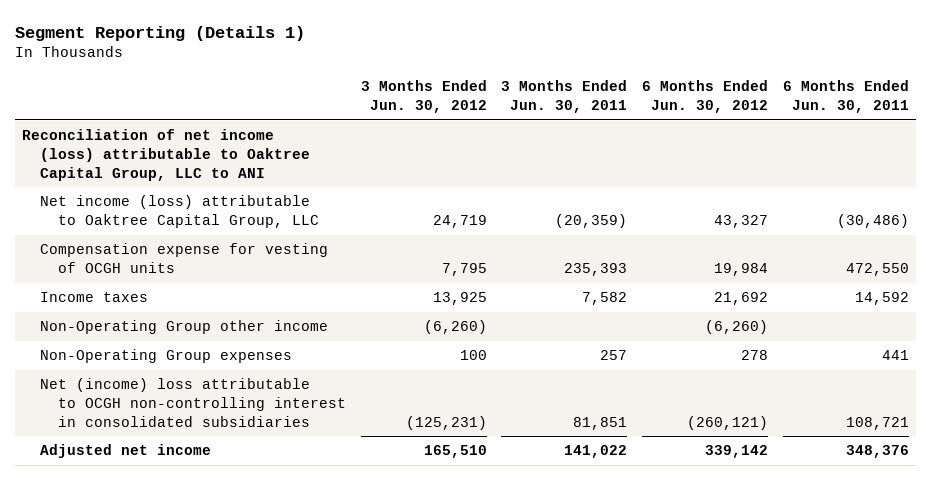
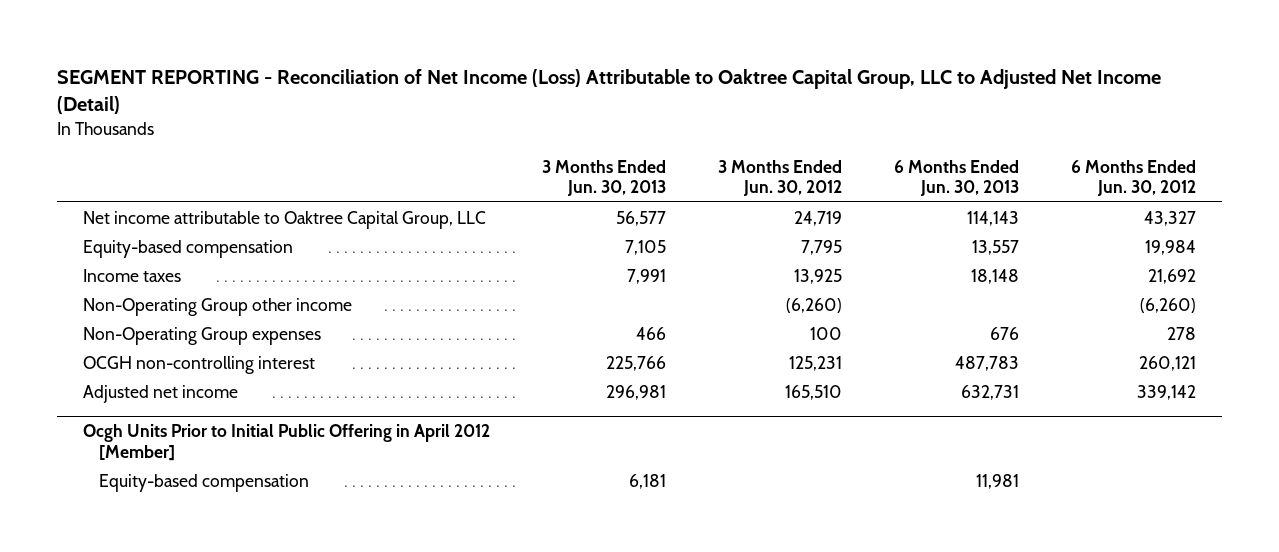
[14,25,305,41] Segment Reporting (Details 1) -> [57,69,1162,115] SEGMENT REPORTING - Reconciliation of Net Income (Loss) Attributable to Oaktree Capital Group, LLC to Adjusted Net Income (Detail)
[501,80,628,114] 3 Months Ended Jun. 30, 2011 -> none
[782,80,909,114] 6 Months Ended Jun. 30, 2011 -> none
none -> [541,159,666,197] 3 Months Ended Jun. 30, 2013
none -> [893,159,1019,197] 6 Months Ended Jun. 30, 2013
[22,129,311,181] Reconciliation of net income (loss) attributable to Oaktree Capital Group, LLC to ANI -> none
[40,195,320,228] Net income (loss) attributable to Oaktree Capital Group, LLC -> [83,210,487,229] Net income attributable to Oaktree Capital Group, LLC
[40,243,329,273] Compensation expense for vesting of OCGH units -> [83,239,294,258] Equity-based compensation
[40,378,347,427] Net (income) loss attributable to OCGH non-controlling interest in consolidated subsidiaries -> [83,355,316,374] OCGH non-controlling interest
[405,415,487,430] (125,231) -> [788,355,842,371] 125,231
[687,415,769,430] (260,121) -> [1138,355,1196,371] 260,121
none -> [83,424,491,461] Ocgh Units Prior to Initial Public Offering in April 2012 [Member]
none -> [98,473,309,492] Equity-based compensation

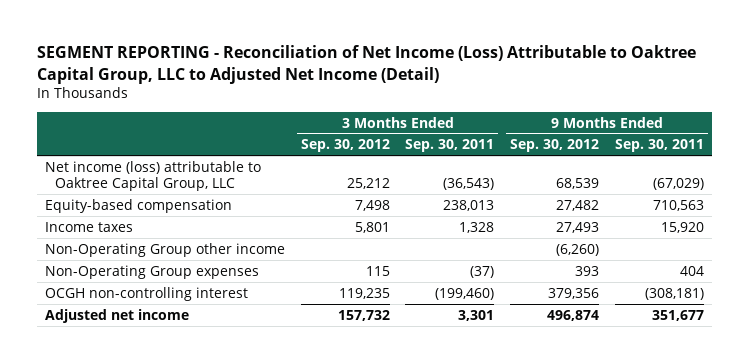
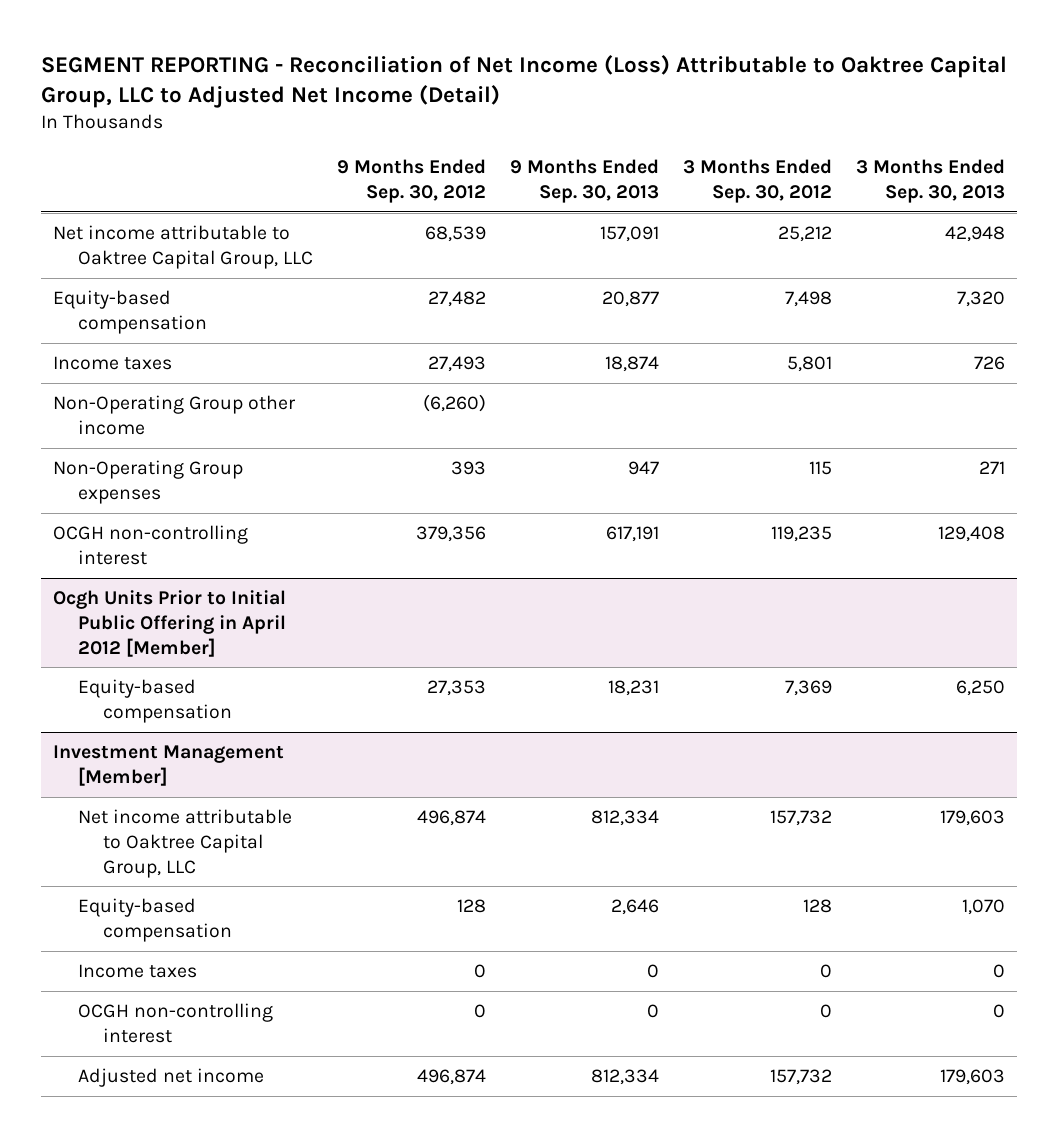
[405,139,495,153] Sep. 30, 2011 -> none
[615,139,705,153] Sep. 30, 2011 -> none
none -> [509,159,659,204] 9 Months Ended Sep. 30, 2013
none -> [855,159,1005,204] 3 Months Ended Sep. 30, 2013
[44,160,261,191] Net income (loss) attributable to Oaktree Capital Group, LLC -> [53,224,313,269] Net income attributable to Oaktree Capital Group, LLC
none -> [53,589,287,657] Ocgh Units Prior to Initial Public Offering in April 2012 [Member]
none -> [77,678,232,723] Equity-based compensation
none -> [53,744,285,786] Investment Management [Member]
none -> [77,808,292,878] Net income attributable to Oaktree Capital Group, LLC
none -> [77,897,232,942] Equity-based compensation
none -> [77,963,197,978] Income taxes
none -> [77,1002,273,1043] OCGH non-controlling interest

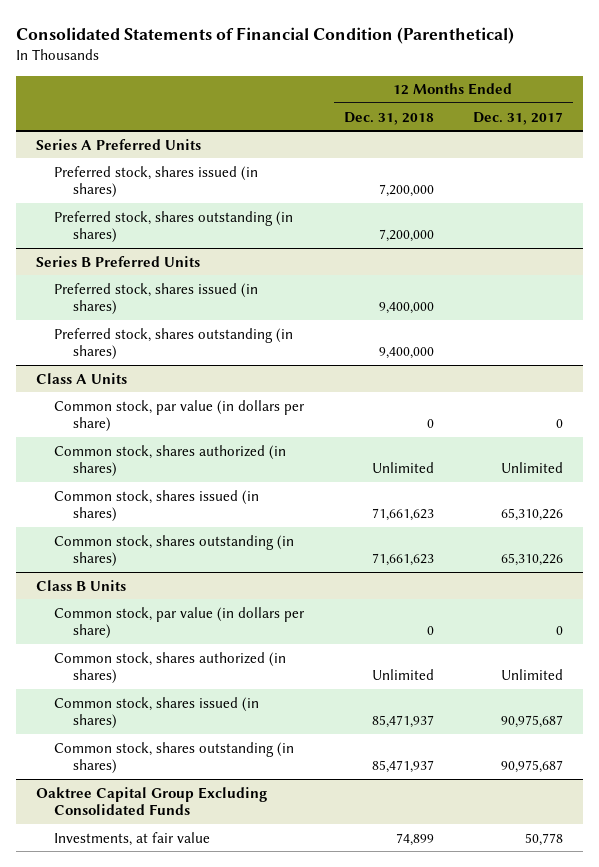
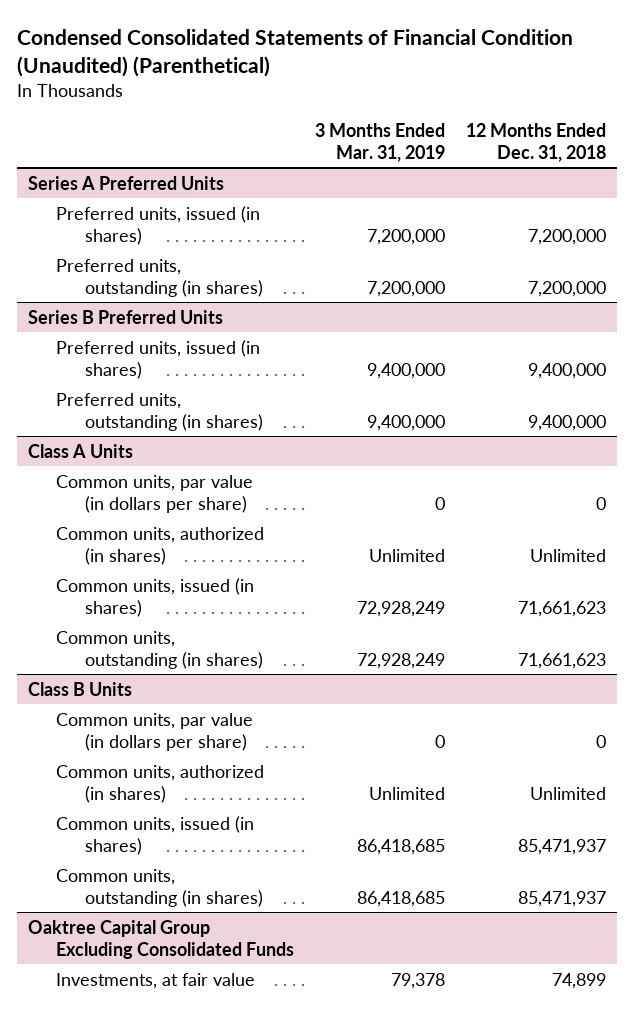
[16,26,515,44] Consolidated Statements of Financial Condition (Parenthetical) -> [17,29,574,77] Condensed Consolidated Statements of Financial Condition (Unaudited) (Parenthetical)
[472,111,563,125] Dec. 31, 2017 -> none
none -> [315,122,446,162] 3 Months Ended Mar. 31, 2019
[54,165,259,199] Preferred stock, shares issued (in shares) -> [56,205,261,245] Preferred units, issued (in shares)
[54,210,294,244] Preferred stock, shares outstanding (in shares) -> [56,258,263,297] Preferred units, outstanding (in shares)
[54,282,259,316] Preferred stock, shares issued (in shares) -> [56,339,261,379] Preferred units, issued (in shares)
[54,327,294,361] Preferred stock, shares outstanding (in shares) -> [56,392,263,431] Preferred units, outstanding (in shares)
[54,399,306,433] Common stock, par value (in dollars per share) -> [56,474,254,513] Common units, par value (in dollars per share)
[54,444,287,478] Common stock, shares authorized (in shares) -> [56,526,265,565] Common units, authorized (in shares)
[54,489,260,523] Common stock, shares issued (in shares) -> [56,577,255,617] Common units, issued (in shares)
[54,534,295,568] Common stock, shares outstanding (in shares) -> [56,630,263,669] Common units, outstanding (in shares)
[54,606,306,640] Common stock, par value (in dollars per share) -> [56,712,254,751] Common units, par value (in dollars per share)
[54,651,287,685] Common stock, shares authorized (in shares) -> [56,764,265,803] Common units, authorized (in shares)
[54,696,260,730] Common stock, shares issued (in shares) -> [56,815,255,855] Common units, issued (in shares)
[54,741,295,775] Common stock, shares outstanding (in shares) -> [56,868,263,907] Common units, outstanding (in shares)

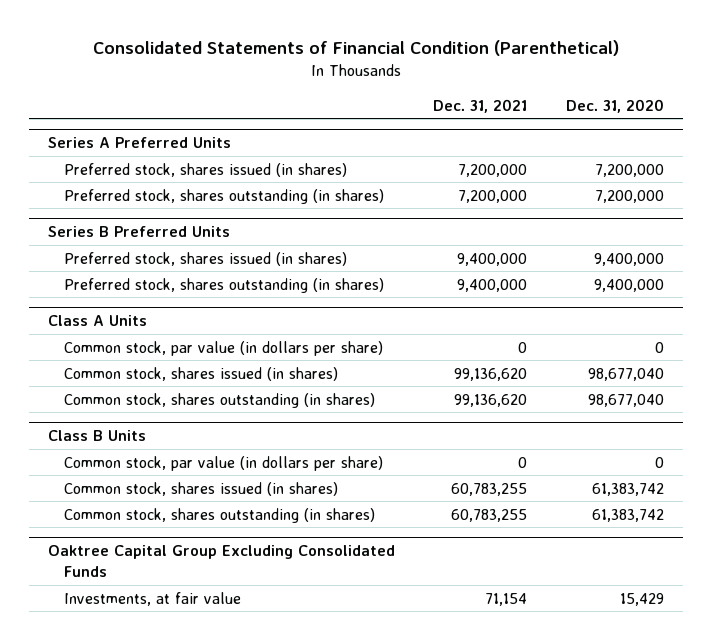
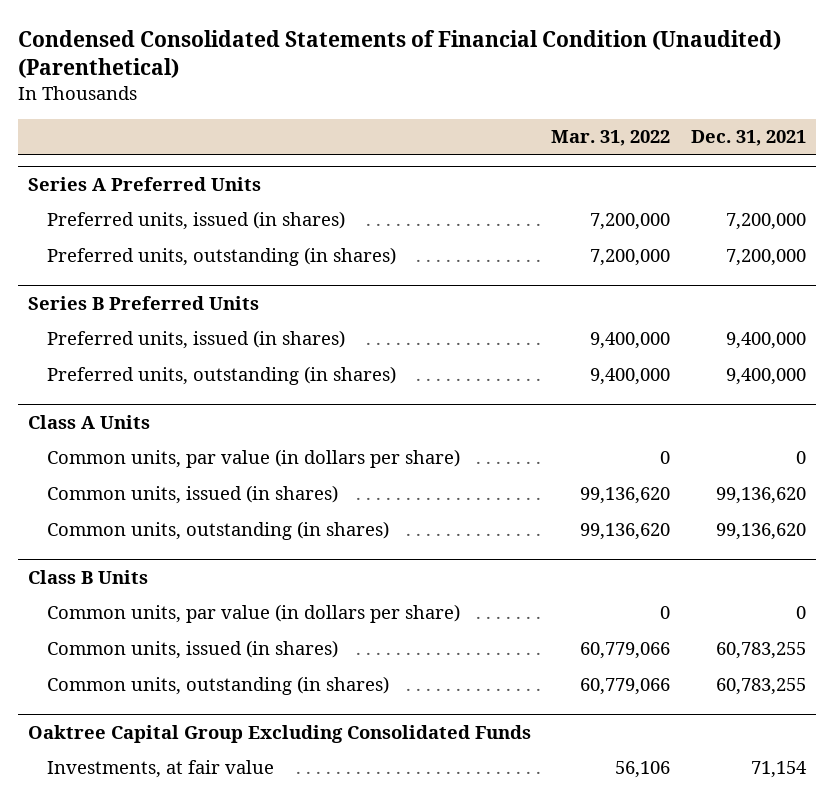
[92,40,619,57] Consolidated Statements of Financial Condition (Parenthetical) -> [18,29,782,79] Condensed Consolidated Statements of Financial Condition (Unaudited) (Parenthetical)
[565,98,664,113] Dec. 31, 2020 -> none
none -> [551,129,671,146] Mar. 31, 2022
[64,162,348,177] Preferred stock, shares issued (in shares) -> [46,211,345,231] Preferred units, issued (in shares)
[64,188,385,204] Preferred stock, shares outstanding (in shares) -> [46,247,396,267] Preferred units, outstanding (in shares)
[64,251,348,266] Preferred stock, shares issued (in shares) -> [46,330,345,350] Preferred units, issued (in shares)
[64,277,385,293] Preferred stock, shares outstanding (in shares) -> [46,366,396,386] Preferred units, outstanding (in shares)
[64,340,384,356] Common stock, par value (in dollars per share) -> [46,449,460,469] Common units, par value (in dollars per share)
[64,366,339,381] Common stock, shares issued (in shares) -> [46,485,338,505] Common units, issued (in shares)
[64,392,376,408] Common stock, shares outstanding (in shares) -> [46,521,389,541] Common units, outstanding (in shares)
[64,455,384,471] Common stock, par value (in dollars per share) -> [46,604,460,624] Common units, par value (in dollars per share)
[64,481,339,496] Common stock, shares issued (in shares) -> [46,640,338,660] Common units, issued (in shares)
[64,507,376,523] Common stock, shares outstanding (in shares) -> [46,676,389,696] Common units, outstanding (in shares)

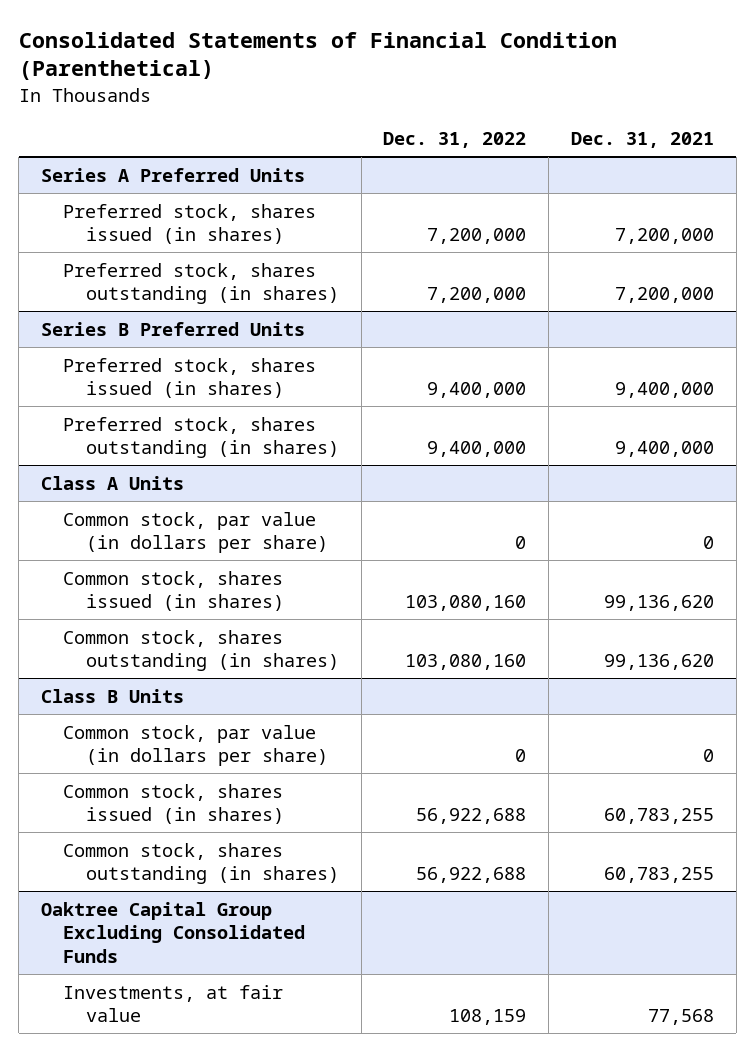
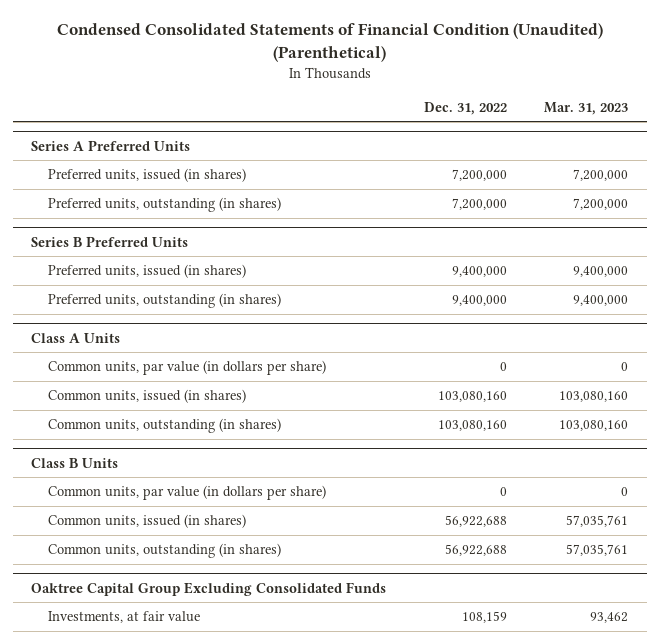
[18,31,617,81] Consolidated Statements of Financial Condition (Parenthetical) -> [56,23,603,63] Condensed Consolidated Statements of Financial Condition (Unaudited) (Parenthetical)
[570,131,714,148] Dec. 31, 2021 -> none
none -> [544,101,629,115] Mar. 31, 2023
[63,203,317,245] Preferred stock, shares issued (in shares) -> [47,168,246,183] Preferred units, issued (in shares)
[63,262,339,305] Preferred stock, shares outstanding (in shares) -> [47,197,281,213] Preferred units, outstanding (in shares)
[63,357,317,399] Preferred stock, shares issued (in shares) -> [47,264,246,279] Preferred units, issued (in shares)
[63,416,339,459] Preferred stock, shares outstanding (in shares) -> [47,293,281,309] Preferred units, outstanding (in shares)
[63,511,328,554] Common stock, par value (in dollars per share) -> [47,360,326,376] Common units, par value (in dollars per share)
[63,570,284,612] Common stock, shares issued (in shares) -> [47,389,246,404] Common units, issued (in shares)
[63,629,339,672] Common stock, shares outstanding (in shares) -> [47,418,281,434] Common units, outstanding (in shares)
[63,724,328,767] Common stock, par value (in dollars per share) -> [47,485,326,501] Common units, par value (in dollars per share)
[63,783,284,825] Common stock, shares issued (in shares) -> [47,514,246,529] Common units, issued (in shares)
[63,842,339,885] Common stock, shares outstanding (in shares) -> [47,543,281,559] Common units, outstanding (in shares)

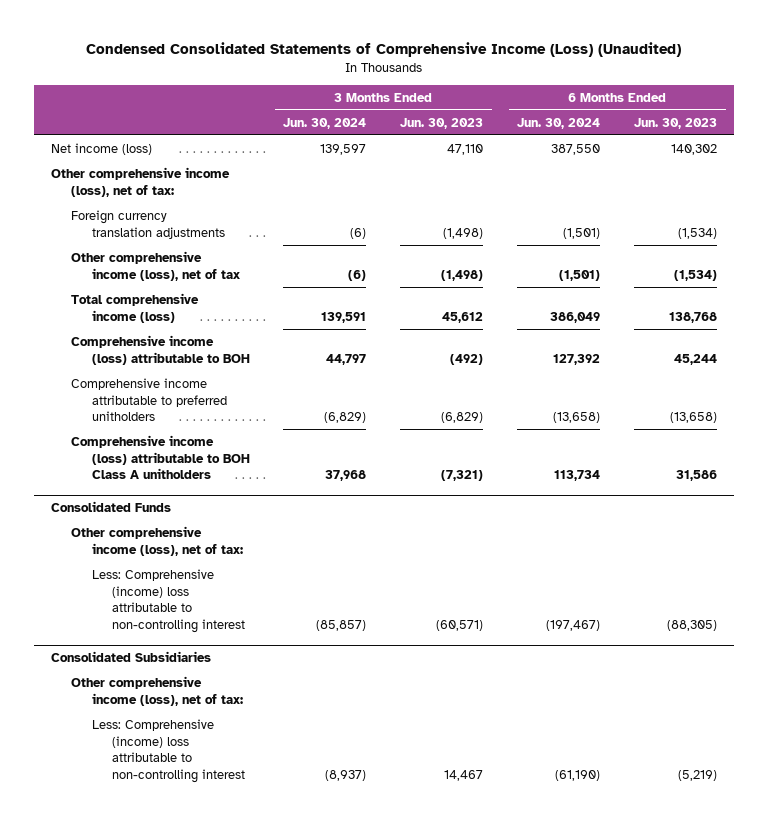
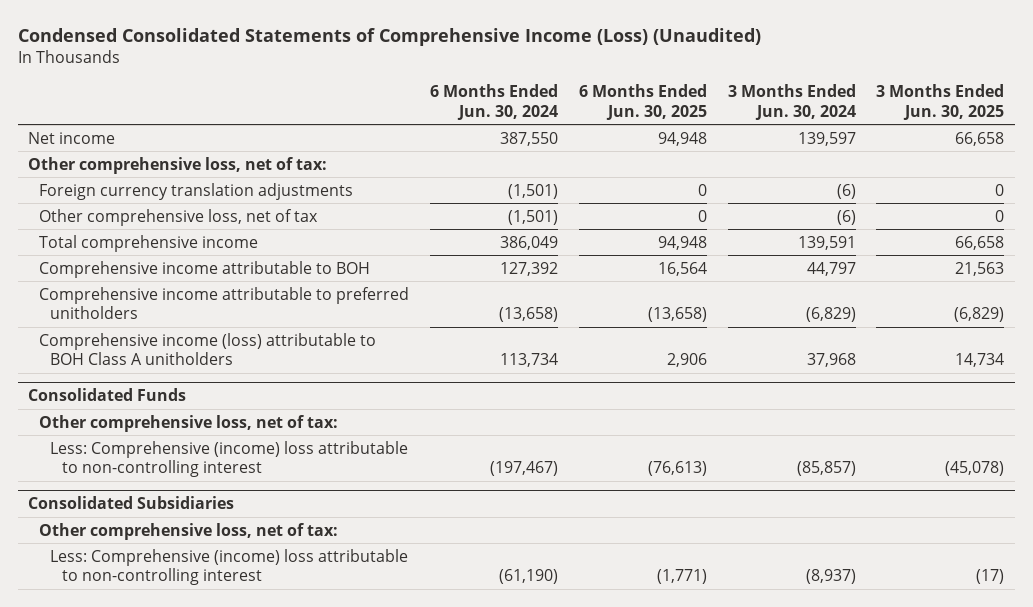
[400,117,484,129] Jun. 30, 2023 -> none
[634,117,718,129] Jun. 30, 2023 -> none
none -> [578,84,707,120] 6 Months Ended Jun. 30, 2025
none -> [876,84,1005,120] 3 Months Ended Jun. 30, 2025
[51,142,153,155] Net income (loss) -> [28,131,116,144] Net income
[51,166,231,197] Other comprehensive income (loss), net of tax: -> [28,156,328,174] Other comprehensive loss, net of tax:
[71,250,240,281] Other comprehensive income (loss), net of tax -> [39,208,319,226] Other comprehensive loss, net of tax
[71,292,200,323] Total comprehensive income (loss) -> [39,234,259,252] Total comprehensive income
[71,334,250,365] Comprehensive income (loss) attributable to BOH -> [39,260,371,278] Comprehensive income attributable to BOH
[71,525,243,556] Other comprehensive income (loss), net of tax: -> [39,414,339,432] Other comprehensive loss, net of tax:
[71,675,243,706] Other comprehensive income (loss), net of tax: -> [39,522,339,540] Other comprehensive loss, net of tax:

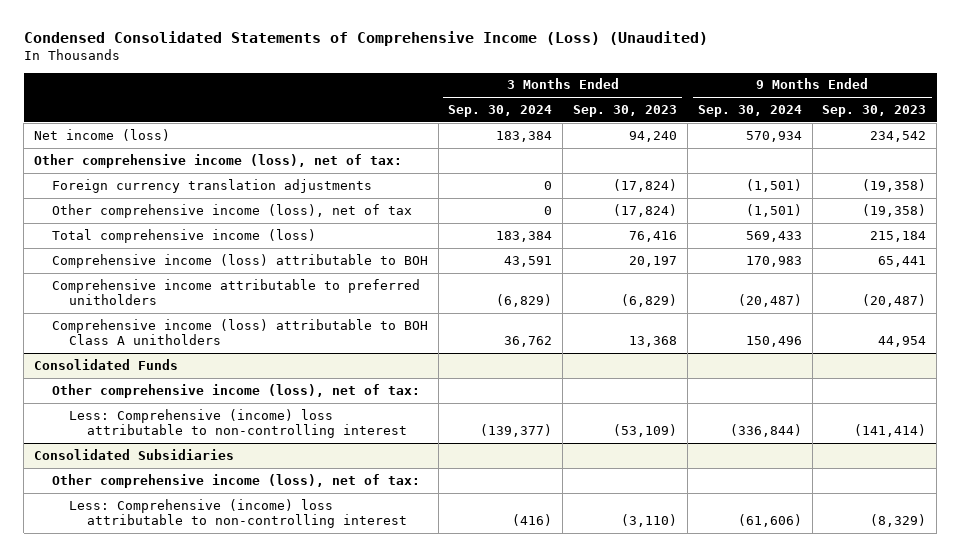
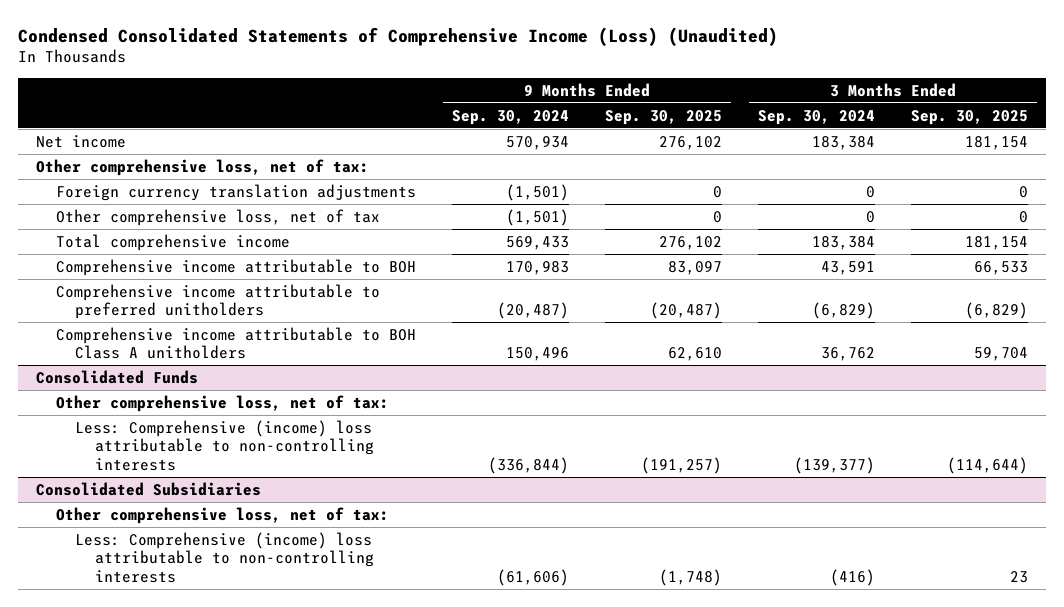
[573,104,678,117] Sep. 30, 2023 -> none
[822,104,927,117] Sep. 30, 2023 -> none
none -> [604,109,722,125] Sep. 30, 2025
none -> [910,109,1028,125] Sep. 30, 2025
[34,128,171,141] Net income (loss) -> [35,134,126,148] Net income
[34,153,403,168] Other comprehensive income (loss), net of tax: -> [35,158,369,176] Other comprehensive loss, net of tax:
[51,203,412,218] Other comprehensive income (loss), net of tax -> [55,208,380,226] Other comprehensive loss, net of tax
[51,228,316,243] Total comprehensive income (loss) -> [55,233,290,251] Total comprehensive income
[51,253,428,268] Comprehensive income (loss) attributable to BOH -> [55,258,416,276] Comprehensive income attributable to BOH
[51,318,428,346] Comprehensive income (loss) attributable to BOH Class A unitholders -> [55,326,416,360] Comprehensive income attributable to BOH Class A unitholders
[51,383,420,398] Other comprehensive income (loss), net of tax: -> [55,394,389,412] Other comprehensive loss, net of tax:
[69,408,407,439] Less: Comprehensive (income) loss attributable to non-controlling interest -> [75,419,375,471] Less: Comprehensive (income) loss attributable to non-controlling interests
[51,473,420,488] Other comprehensive income (loss), net of tax: -> [55,506,389,524] Other comprehensive loss, net of tax:
[69,498,407,529] Less: Comprehensive (income) loss attributable to non-controlling interest -> [75,531,375,583] Less: Comprehensive (income) loss attributable to non-controlling interests

